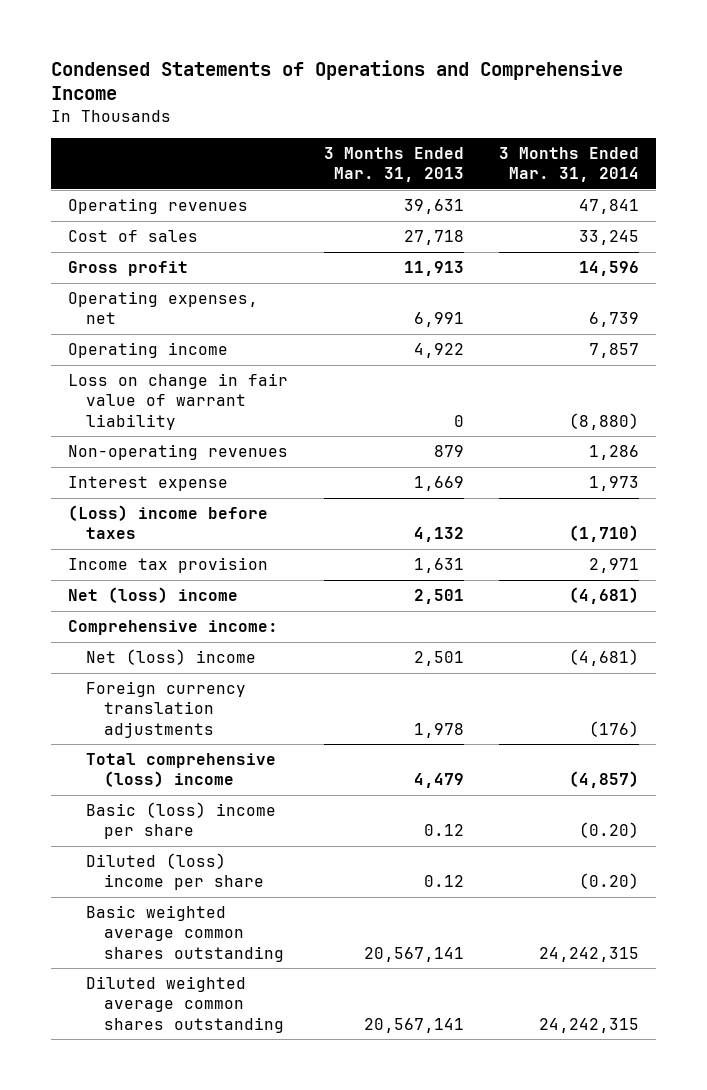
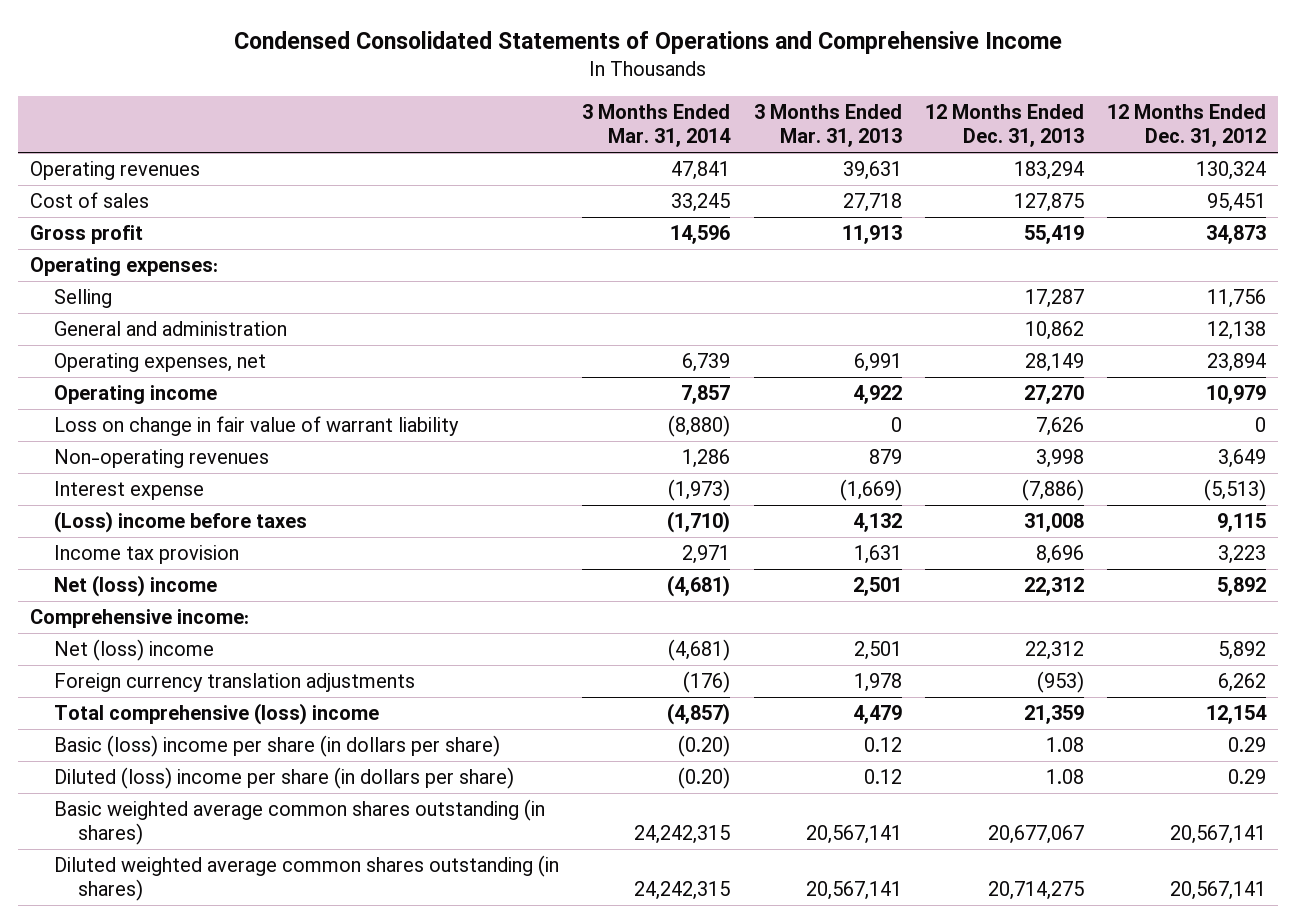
[50,59,623,101] Condensed Statements of Operations and Comprehensive Income -> [234,31,1063,55] Condensed Consolidated Statements of Operations and Comprehensive Income
none -> [925,104,1085,148] 12 Months Ended Dec. 31, 2013
none -> [1107,104,1267,148] 12 Months Ended Dec. 31, 2012
none -> [29,257,218,277] Operating expenses:
none -> [53,289,112,309] Selling
none -> [53,321,287,337] General and administration
[413,476,464,492] 1,669 -> [839,479,902,502] (1,669)
[588,476,639,492] 1,973 -> [668,479,731,502] (1,973)
[86,802,277,840] Basic (loss) income per share -> [53,735,500,758] Basic (loss) income per share (in dollars per share)
[86,853,265,891] Diluted (loss) income per share -> [53,767,514,790] Diluted (loss) income per share (in dollars per share)
[86,905,285,962] Basic weighted average common shares outstanding -> [53,799,545,845] Basic weighted average common shares outstanding (in shares)
[86,976,285,1033] Diluted weighted average common shares outstanding -> [53,855,559,901] Diluted weighted average common shares outstanding (in shares)

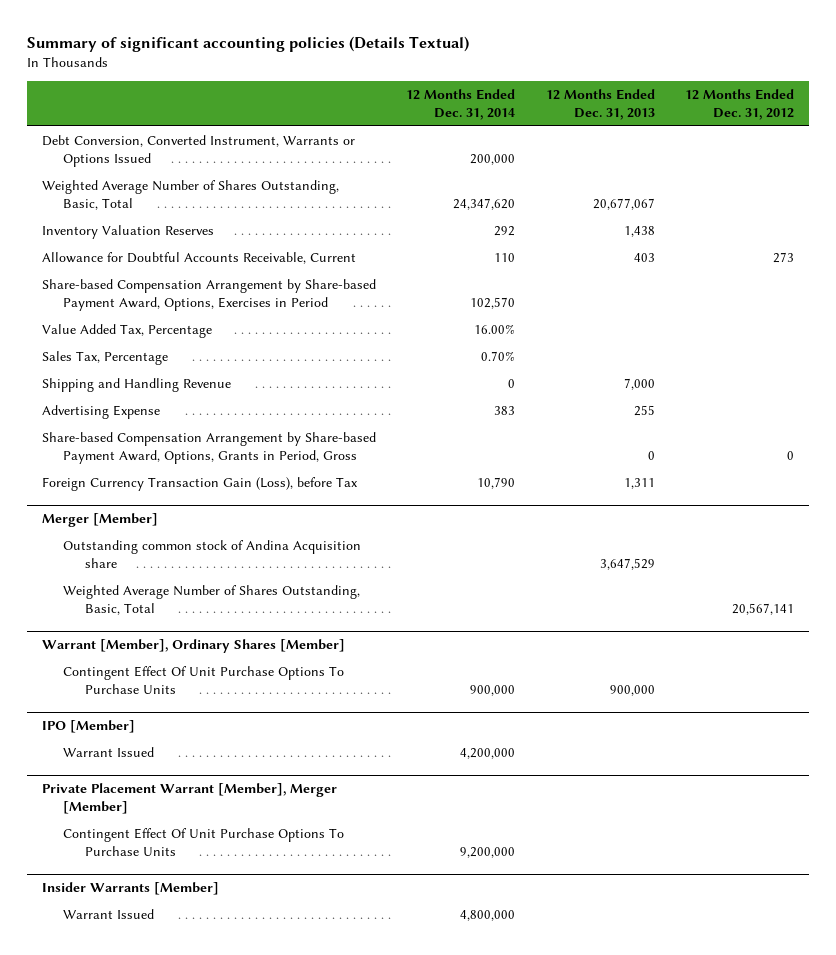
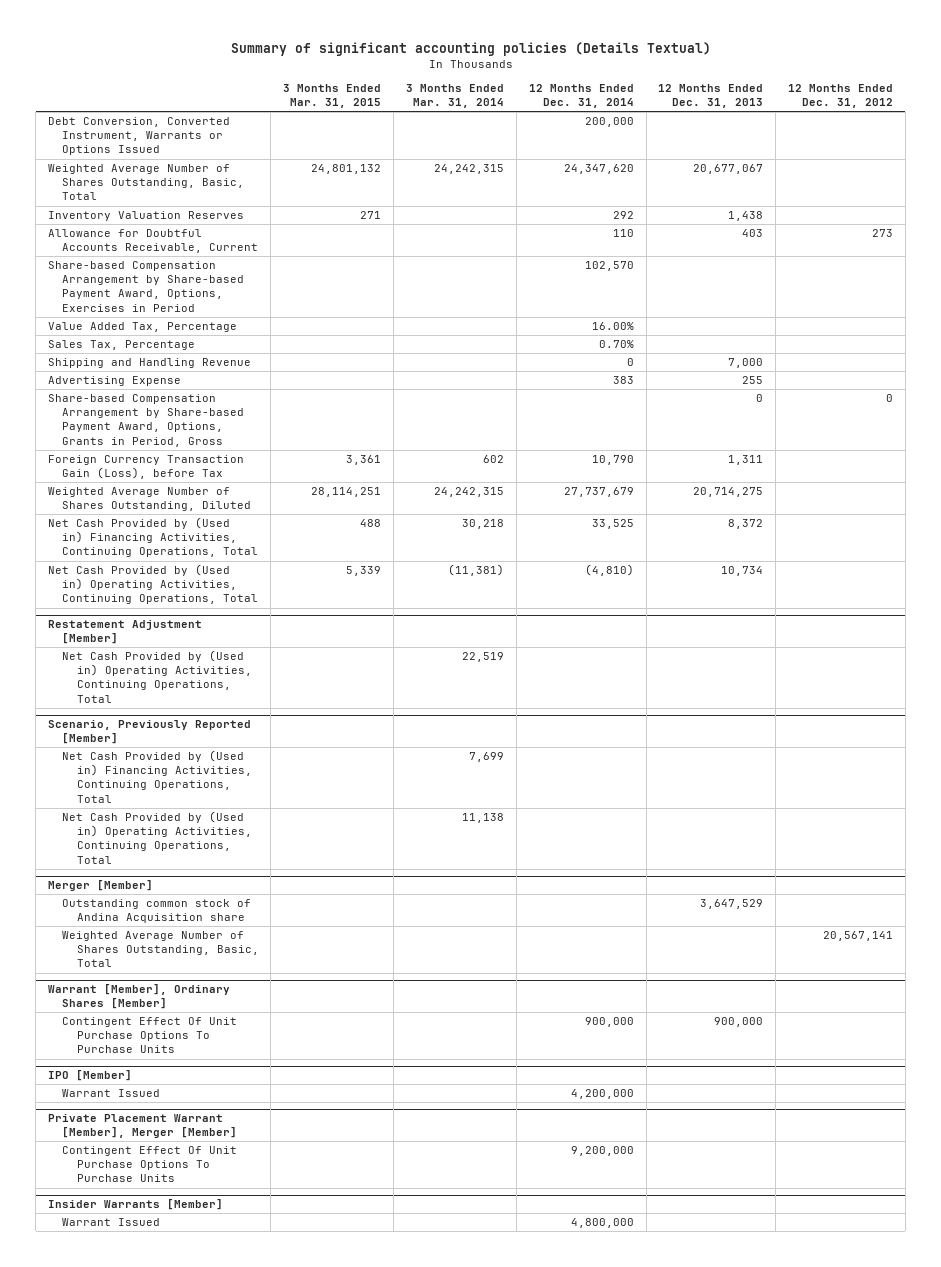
none -> [283,83,382,109] 3 Months Ended Mar. 31, 2015
none -> [405,83,504,109] 3 Months Ended Mar. 31, 2014
none -> [48,487,252,512] Weighted Average Number of Shares Outstanding, Diluted
none -> [48,517,259,558] Net Cash Provided by (Used in) Financing Activities, Continuing Operations, Total
none -> [48,564,259,605] Net Cash Provided by (Used in) Operating Activities, Continuing Operations, Total
none -> [48,620,203,645] Restatement Adjustment [Member]
none -> [62,650,252,703] Net Cash Provided by (Used in) Operating Activities, Continuing Operations, Total
none -> [48,720,252,745] Scenario, Previously Reported [Member]
none -> [62,750,252,803] Net Cash Provided by (Used in) Financing Activities, Continuing Operations, Total
none -> [62,811,252,864] Net Cash Provided by (Used in) Operating Activities, Continuing Operations, Total

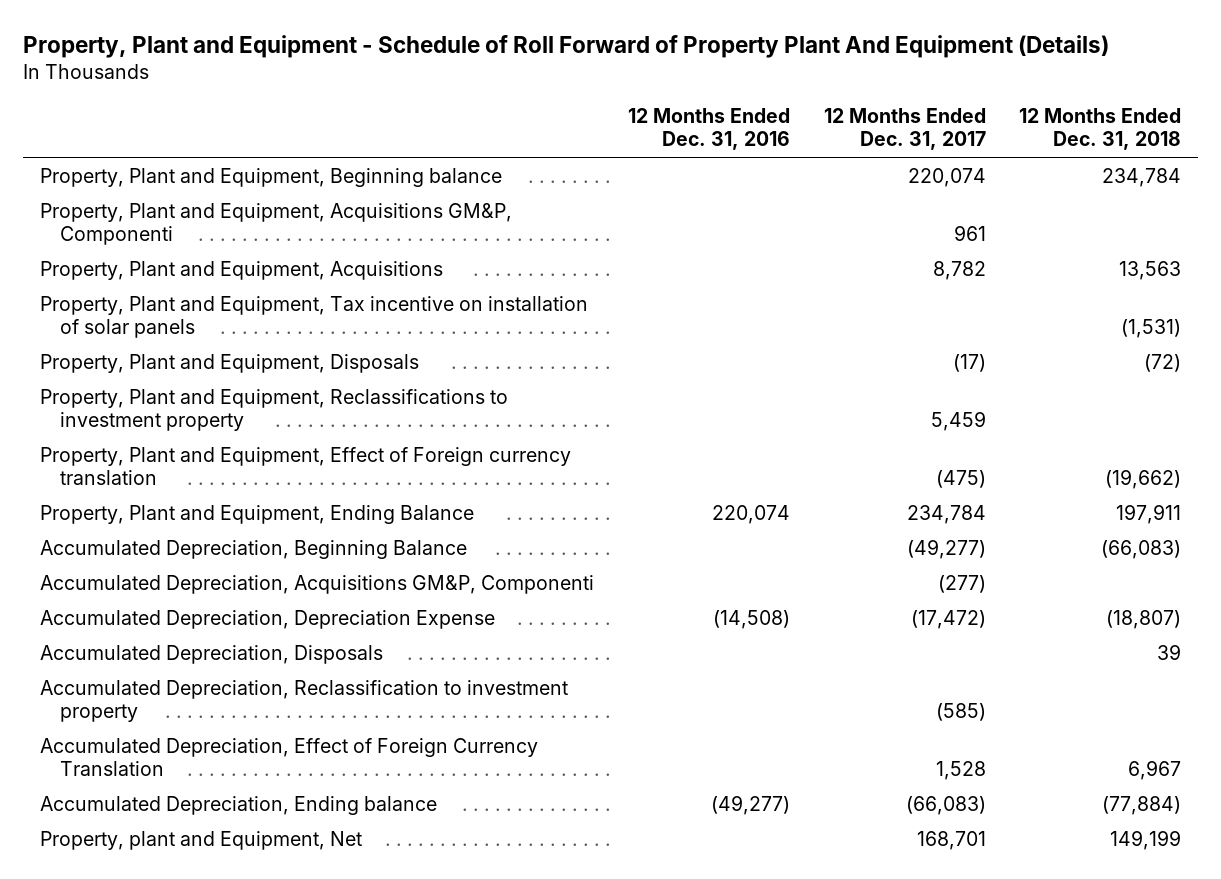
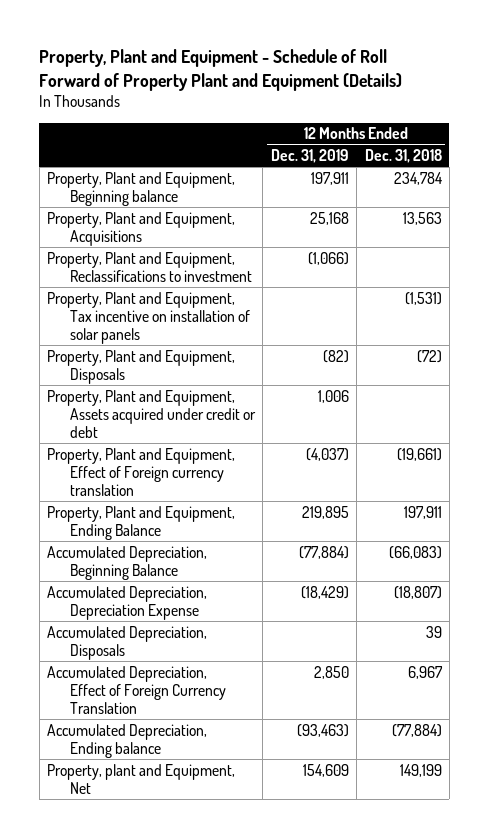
[23,35,1110,59] Property, Plant and Equipment - Schedule of Roll Forward of Property Plant And Equipment (Details) -> [39,48,403,91] Property, Plant and Equipment - Schedule of Roll Forward of Property Plant and Equipment (Details)
[627,108,790,151] 12 Months Ended Dec. 31, 2016 -> none
[823,108,986,151] 12 Months Ended Dec. 31, 2017 -> none
none -> [270,149,349,164] Dec. 31, 2019
[40,202,513,245] Property, Plant and Equipment, Acquisitions GM&P, Componenti -> none
none -> [46,251,253,282] Property, Plant and Equipment, Reclassifications to investment
[40,388,509,431] Property, Plant and Equipment, Reclassifications to investment property -> none
none -> [46,389,257,438] Property, Plant and Equipment, Assets acquired under credit or debt
[1105,468,1182,489] (19,662) -> [396,447,442,461] (19,661)
[40,574,595,594] Accumulated Depreciation, Acquisitions GM&P, Componenti -> none
[40,679,569,722] Accumulated Depreciation, Reclassification to investment property -> none

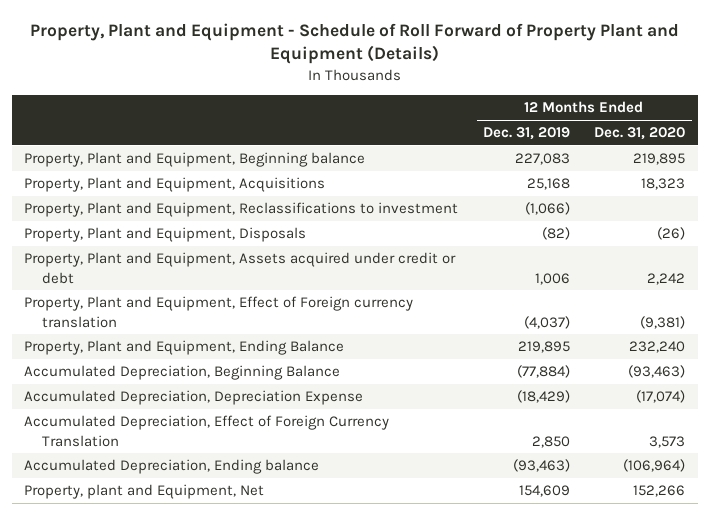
[364,149,442,164] Dec. 31, 2018 -> none
none -> [594,127,686,141] Dec. 31, 2020
[310,171,349,185] 197,911 -> [514,153,570,166] 227,083
[46,291,251,344] Property, Plant and Equipment, Tax incentive on installation of solar panels -> none
[46,625,207,660] Accumulated Depreciation, Disposals -> none

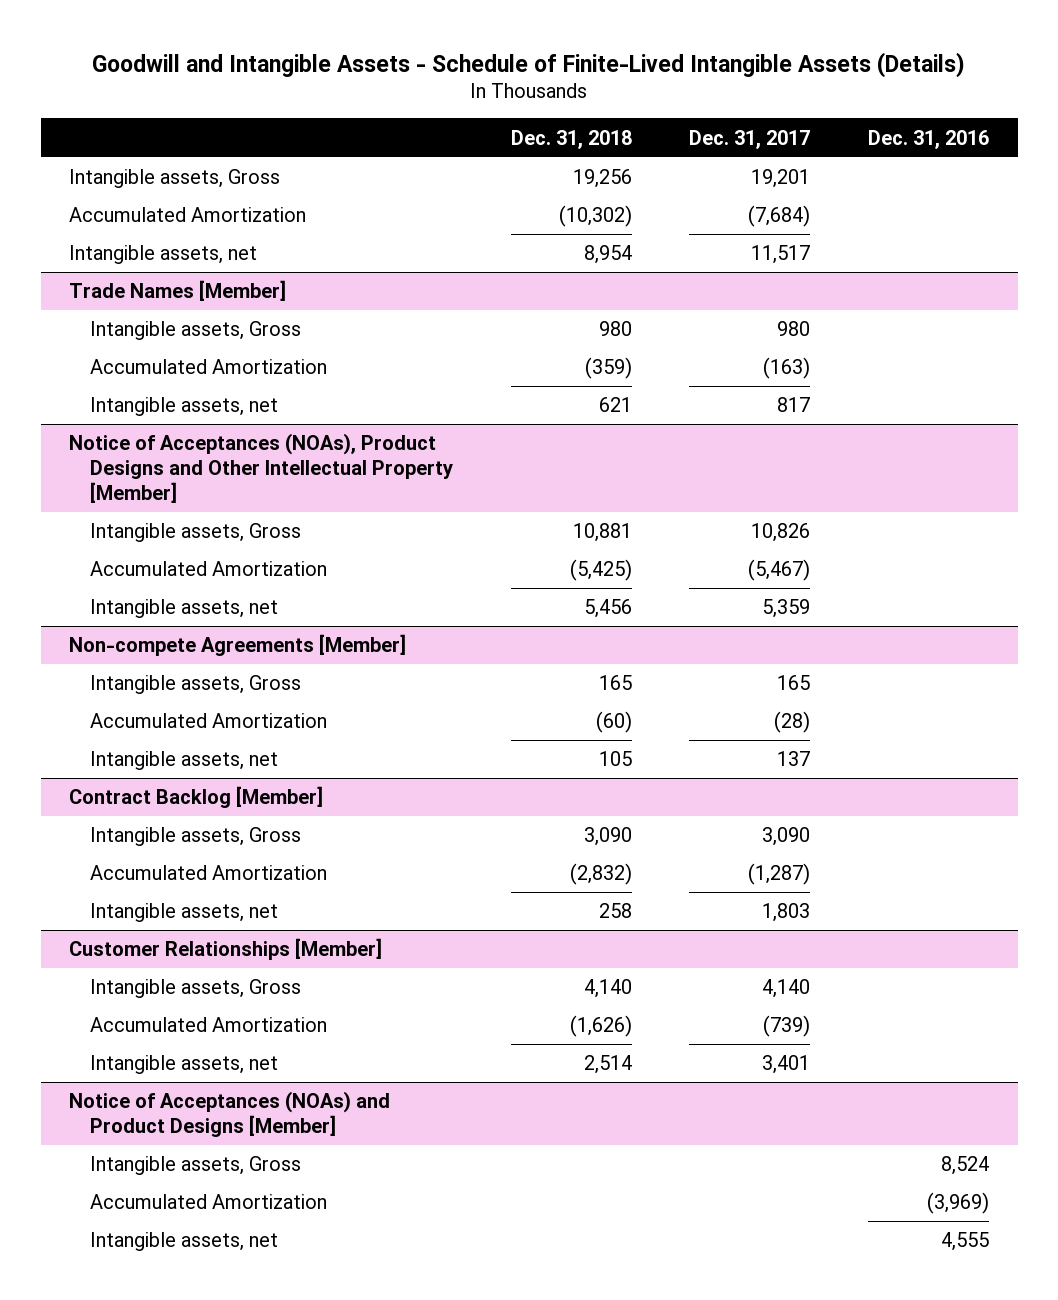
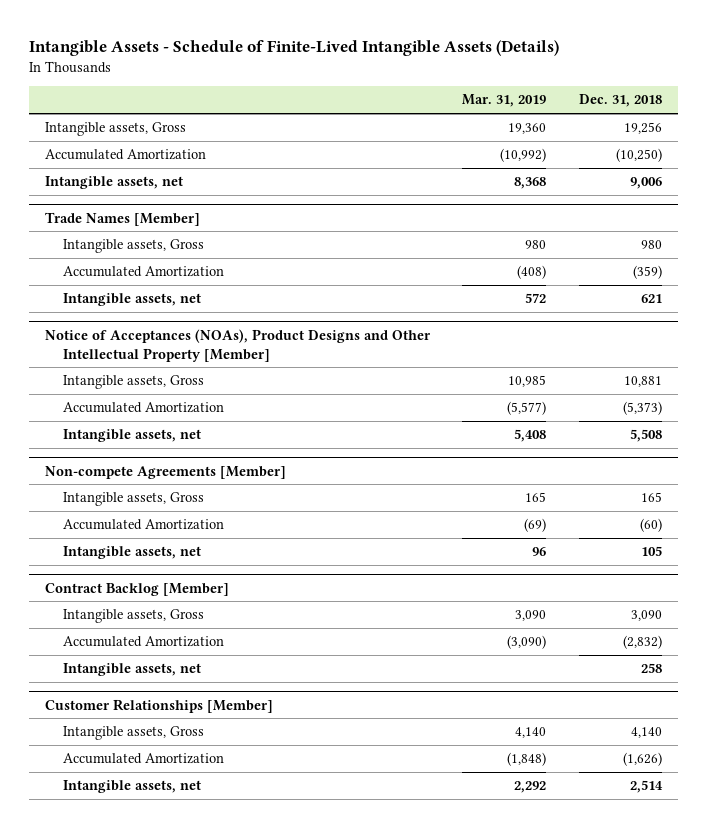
[92,51,966,78] Goodwill and Intangible Assets - Schedule of Finite-Lived Intangible Assets (Details) -> [28,39,559,56] Intangible Assets - Schedule of Finite-Lived Intangible Assets (Details)
[689,129,811,149] Dec. 31, 2017 -> none
[868,129,990,149] Dec. 31, 2016 -> none
none -> [462,94,547,108] Mar. 31, 2019
[558,205,632,228] (10,302) -> [615,148,662,163] (10,250)
[583,245,632,265] 8,954 -> [629,177,662,190] 9,006
[569,559,632,582] (5,425) -> [622,401,662,416] (5,373)
[583,599,632,619] 5,456 -> [629,429,662,443] 5,508
[69,1091,391,1138] Notice of Acceptances (NOAs) and Product Designs [Member] -> none
[90,1156,302,1176] Intangible assets, Gross -> none
[90,1194,328,1210] Accumulated Amortization -> none
[90,1232,279,1252] Intangible assets, net -> none

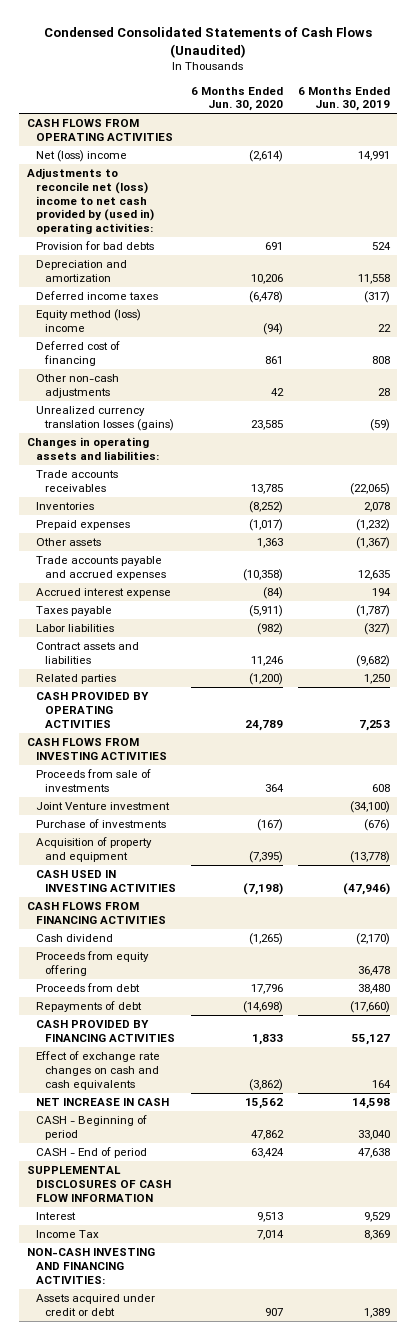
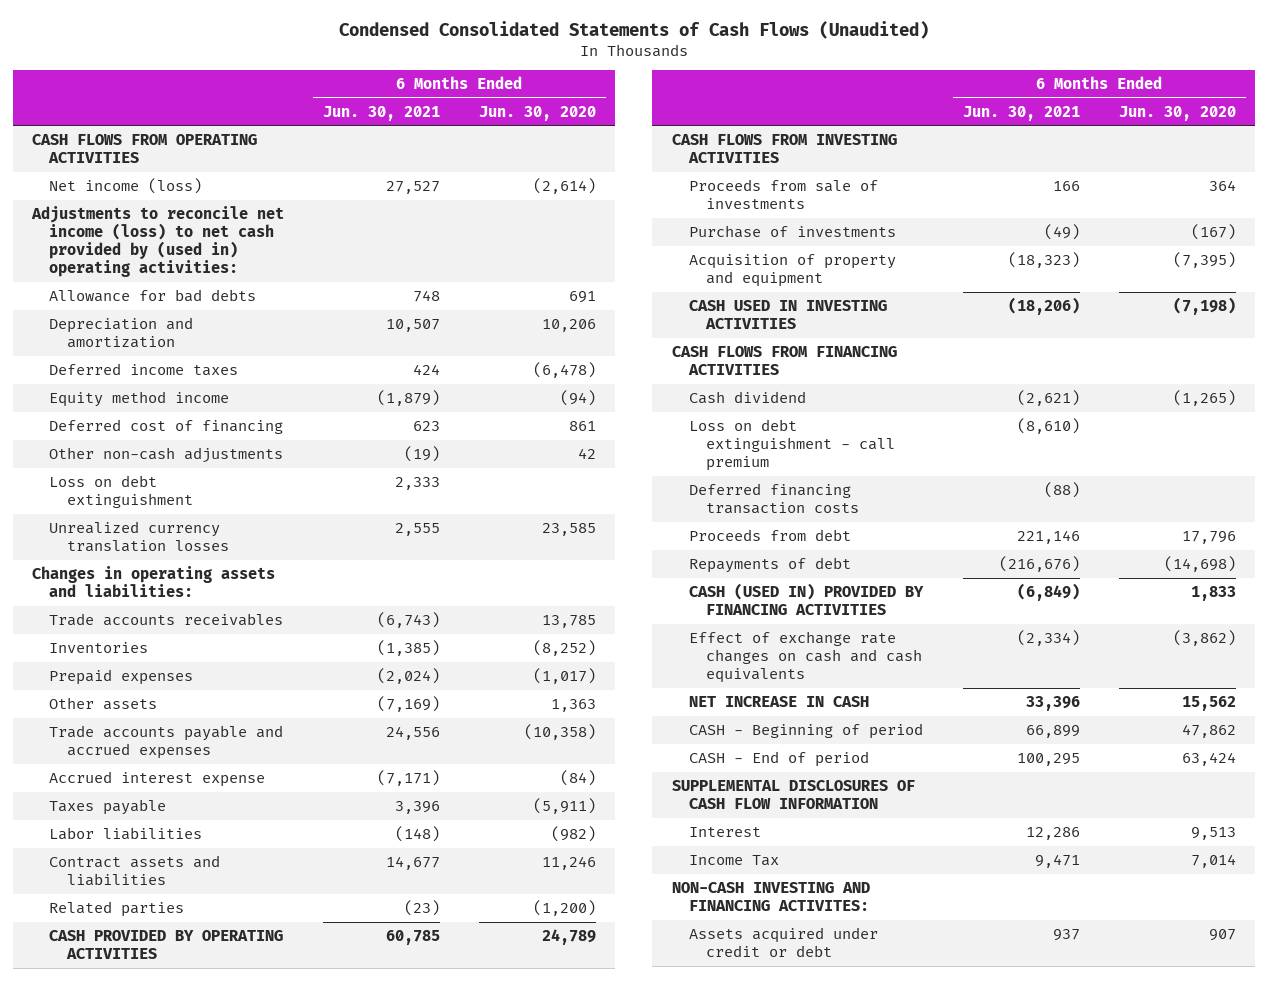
[297,86,390,112] 6 Months Ended Jun. 30, 2019 -> none
none -> [322,105,440,121] Jun. 30, 2021
[35,150,127,163] Net (loss) income -> [49,177,203,194] Net income (loss)
[26,168,154,235] Adjustments to reconcile net (loss) income to net cash provided by (used in) operating activities: -> [31,205,285,278] Adjustments to reconcile net income (loss) to net cash provided by (used in) operating activities:
[35,241,154,251] Provision for bad debts -> [49,288,257,302] Allowance for bad debts
[35,309,141,332] Equity method (loss) income -> [49,390,230,407] Equity method income
none -> [49,474,193,508] Loss on debt extinguishment
[35,406,175,431] Unrealized currency translation losses (gains) -> [49,520,229,552] Unrealized currency translation losses
[35,802,170,811] Joint Venture investment -> none
[35,951,149,976] Proceeds from equity offering -> none
none -> [689,418,896,472] Loss on debt extinguishment - call premium
none -> [689,482,860,514] Deferred financing transaction costs
[35,1020,176,1042] CASH PROVIDED BY FINANCING ACTIVITIES -> [689,582,925,615] CASH (USED IN) PROVIDED BY FINANCING ACTIVITIES
[26,1248,155,1284] NON-CASH INVESTING AND FINANCING ACTIVITIES: -> [671,881,870,911] NON-CASH INVESTING AND FINANCING ACTIVITES:

